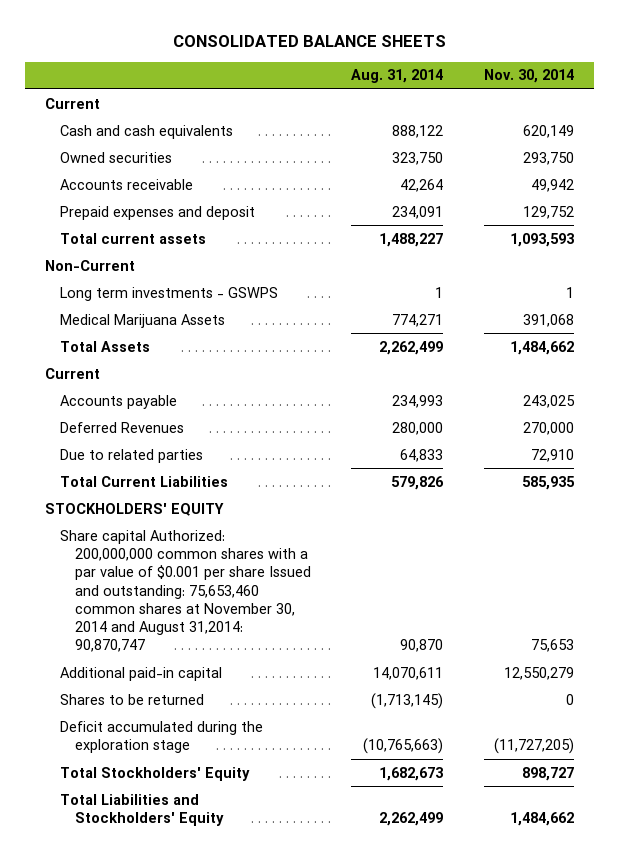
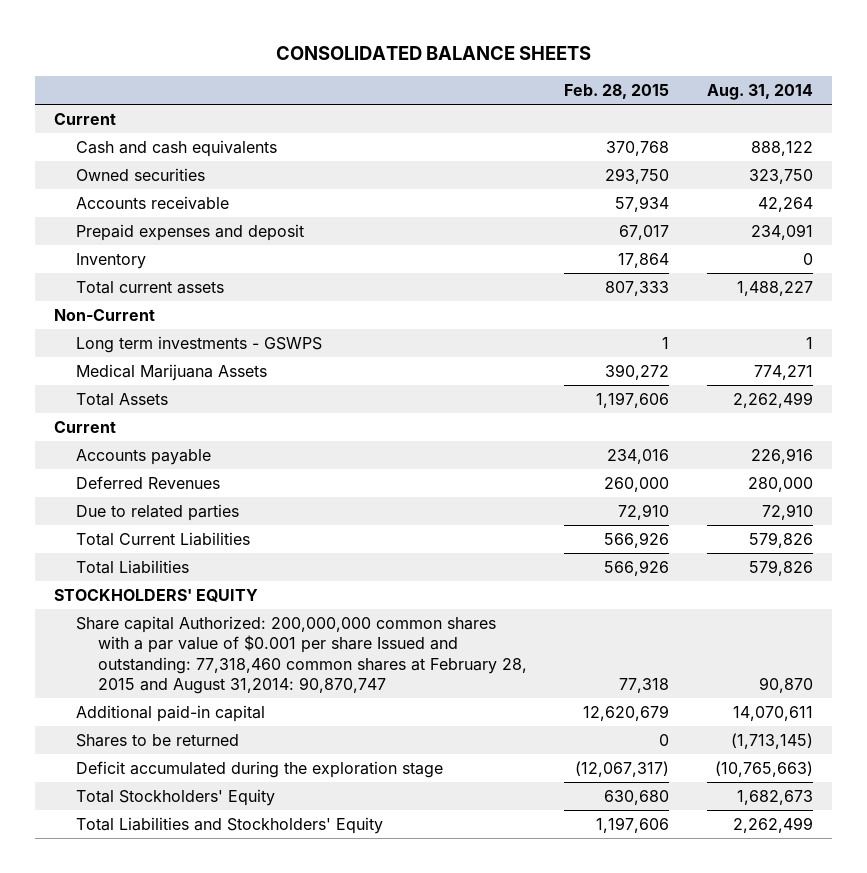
[483,69,574,84] Nov. 30, 2014 -> none
none -> [564,84,670,100] Feb. 28, 2015
none -> [75,252,146,269] Inventory
[392,394,444,408] 234,993 -> [751,447,814,464] 226,916
[400,448,444,462] 64,833 -> [762,503,814,520] 72,910
none -> [75,559,189,574] Total Liabilities
[60,529,312,653] Share capital Authorized: 200,000,000 common shares with a par value of $0.001 per share Issued and outstanding: 75,653,460 common shares at November 30, 2014 and August 31,2014: 90,870,747 -> [75,615,527,694] Share capital Authorized: 200,000,000 common shares with a par value of $0.001 per share Issued and outstanding: 77,318,460 common shares at February 28, 2015 and August 31,2014: 90,870,747

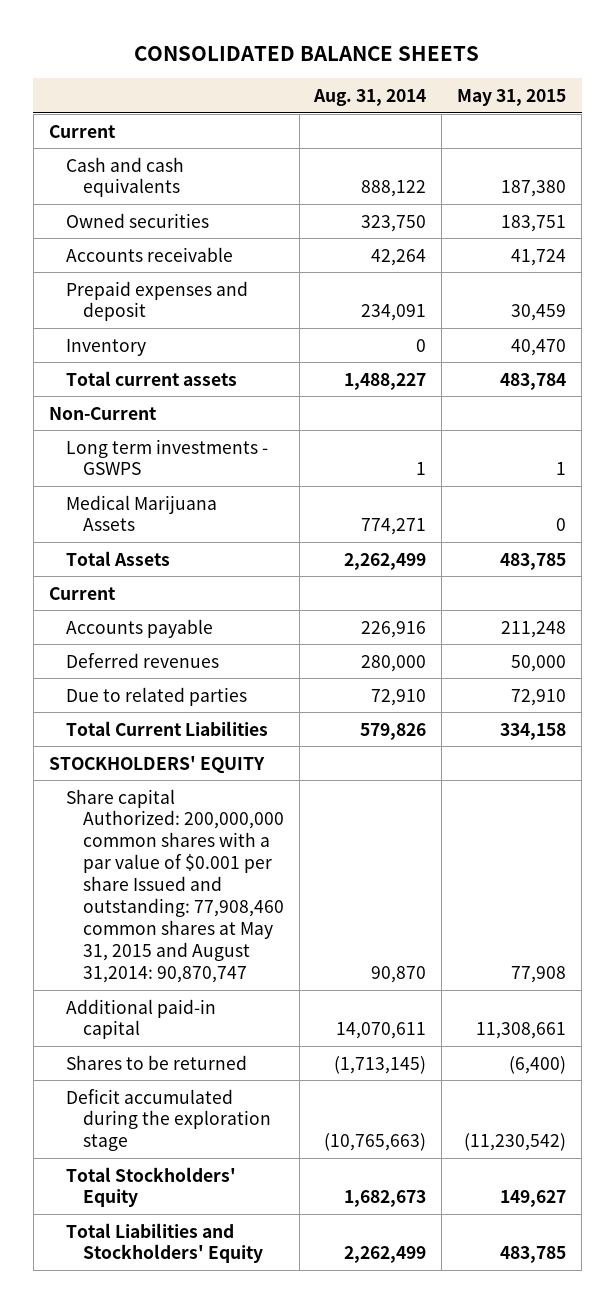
[564,84,670,100] Feb. 28, 2015 -> none
none -> [457,88,567,106] May 31, 2015
[75,475,220,489] Deferred Revenues -> [65,652,219,668] Deferred revenues
[75,559,189,574] Total Liabilities -> none
[75,615,527,694] Share capital Authorized: 200,000,000 common shares with a par value of $0.001 per share Issued and outstanding: 77,318,460 common shares at February 28, 2015 and August 31,2014: 90,870,747 -> [65,788,284,984] Share capital Authorized: 200,000,000 common shares with a par value of $0.001 per share Issued and outstanding: 77,908,460 common shares at May 31, 2015 and August 31,2014: 90,870,747

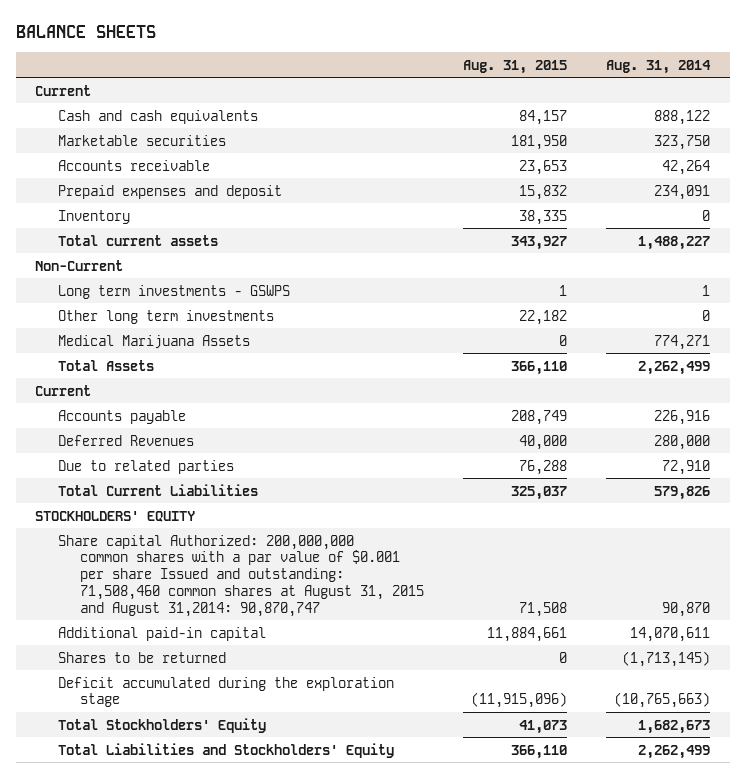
[134,45,480,61] CONSOLIDATED BALANCE SHEETS -> [15,24,156,38] BALANCE SHEETS
[457,88,567,106] May 31, 2015 -> none
none -> [463,59,568,74] Aug. 31, 2015
[65,212,209,228] Owned securities -> [57,134,226,146] Marketable securities
none -> [57,309,274,324] Other long term investments
[65,652,219,668] Deferred revenues -> [57,434,194,446] Deferred Revenues
[65,788,284,984] Share capital Authorized: 200,000,000 common shares with a par value of $0.001 per share Issued and outstanding: 77,908,460 common shares at May 31, 2015 and August 31,2014: 90,870,747 -> [57,534,424,617] Share capital Authorized: 200,000,000 common shares with a par value of $0.001 per share Issued and outstanding: 71,508,460 common shares at August 31, 2015 and August 31,2014: 90,870,747

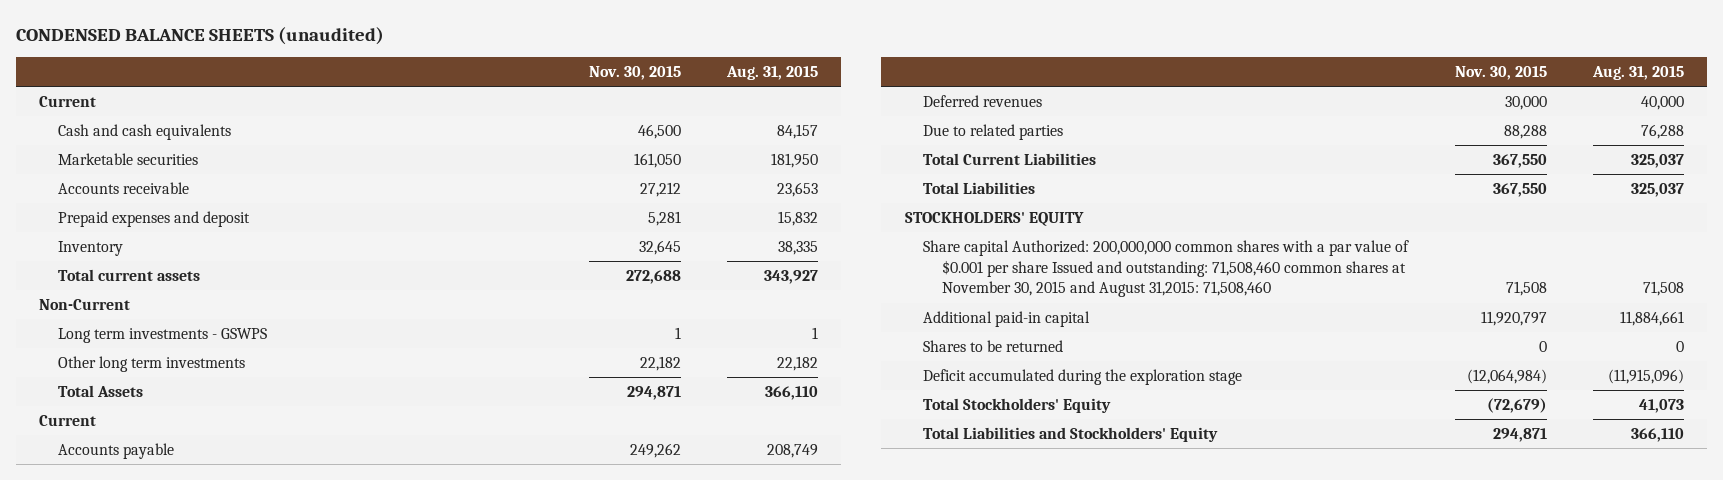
[15,24,156,38] BALANCE SHEETS -> [15,26,384,45] CONDENSED BALANCE SHEETS (unaudited)
[606,59,712,74] Aug. 31, 2014 -> none
none -> [588,66,681,81] Nov. 30, 2015
[57,334,250,349] Medical Marijuana Assets -> none
[57,434,194,446] Deferred Revenues -> [923,95,1043,108] Deferred revenues
none -> [923,182,1036,195] Total Liabilities
[57,534,424,617] Share capital Authorized: 200,000,000 common shares with a par value of $0.001 per share Issued and outstanding: 71,508,460 common shares at August 31, 2015 and August 31,2014: 90,870,747 -> [923,240,1410,298] Share capital Authorized: 200,000,000 common shares with a par value of $0.001 per share Issued and outstanding: 71,508,460 common shares at November 30, 2015 and August 31,2015: 71,508,460

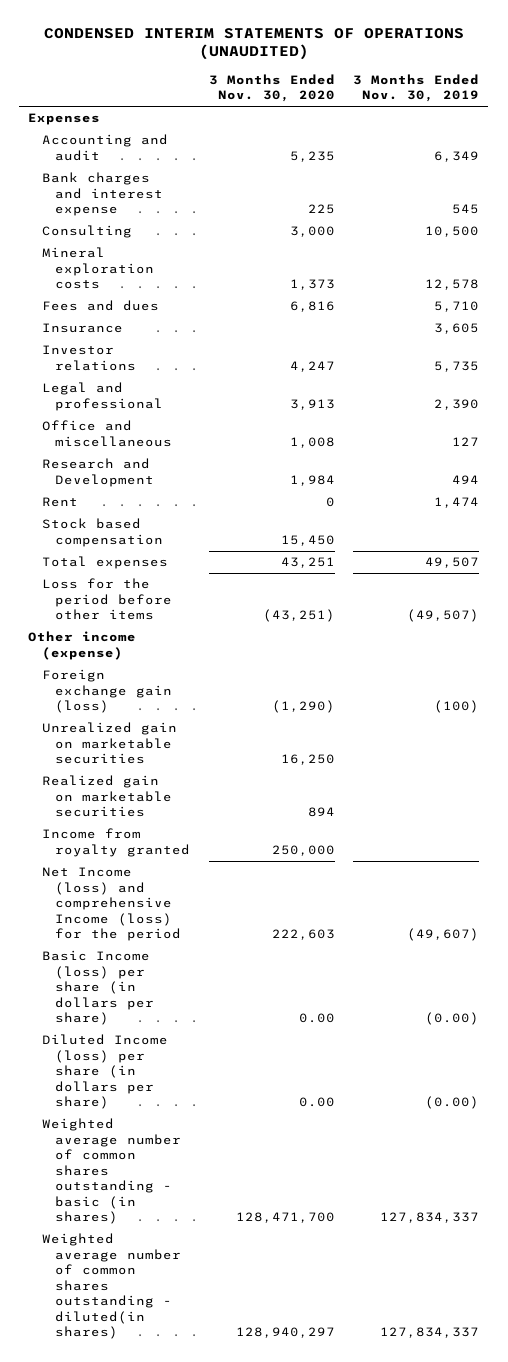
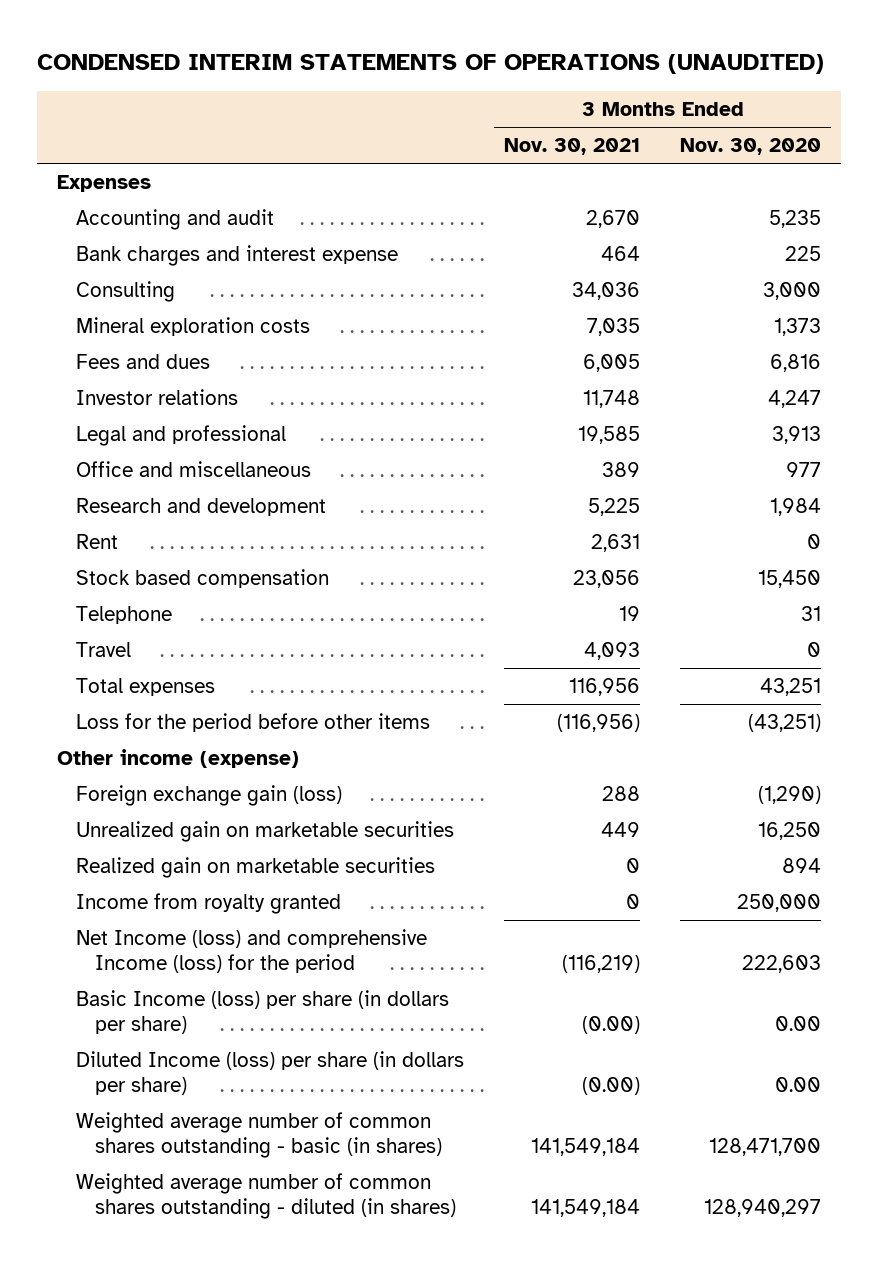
[353,73,480,103] 3 Months Ended Nov. 30, 2019 -> none
none -> [504,138,641,156] Nov. 30, 2021
[41,323,123,334] Insurance -> none
[289,436,335,448] 1,008 -> [786,462,822,478] 977
[41,458,155,487] Research and Development -> [76,498,327,517] Research and development
none -> [76,606,173,625] Telephone
none -> [76,642,132,658] Travel
[41,1233,182,1340] Weighted average number of common shares outstanding - diluted(in shares) -> [76,1173,456,1219] Weighted average number of common shares outstanding - diluted (in shares)

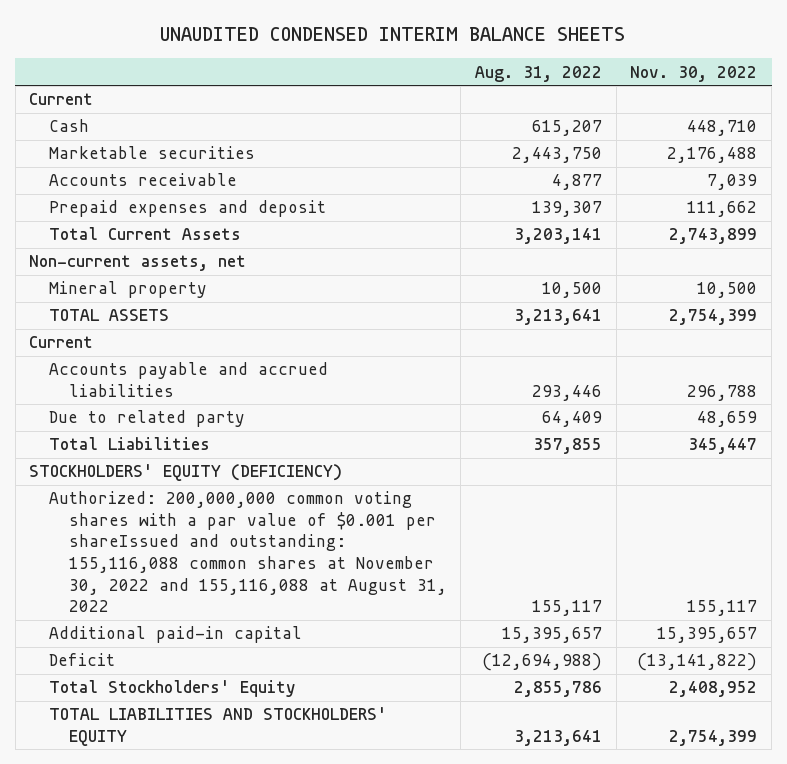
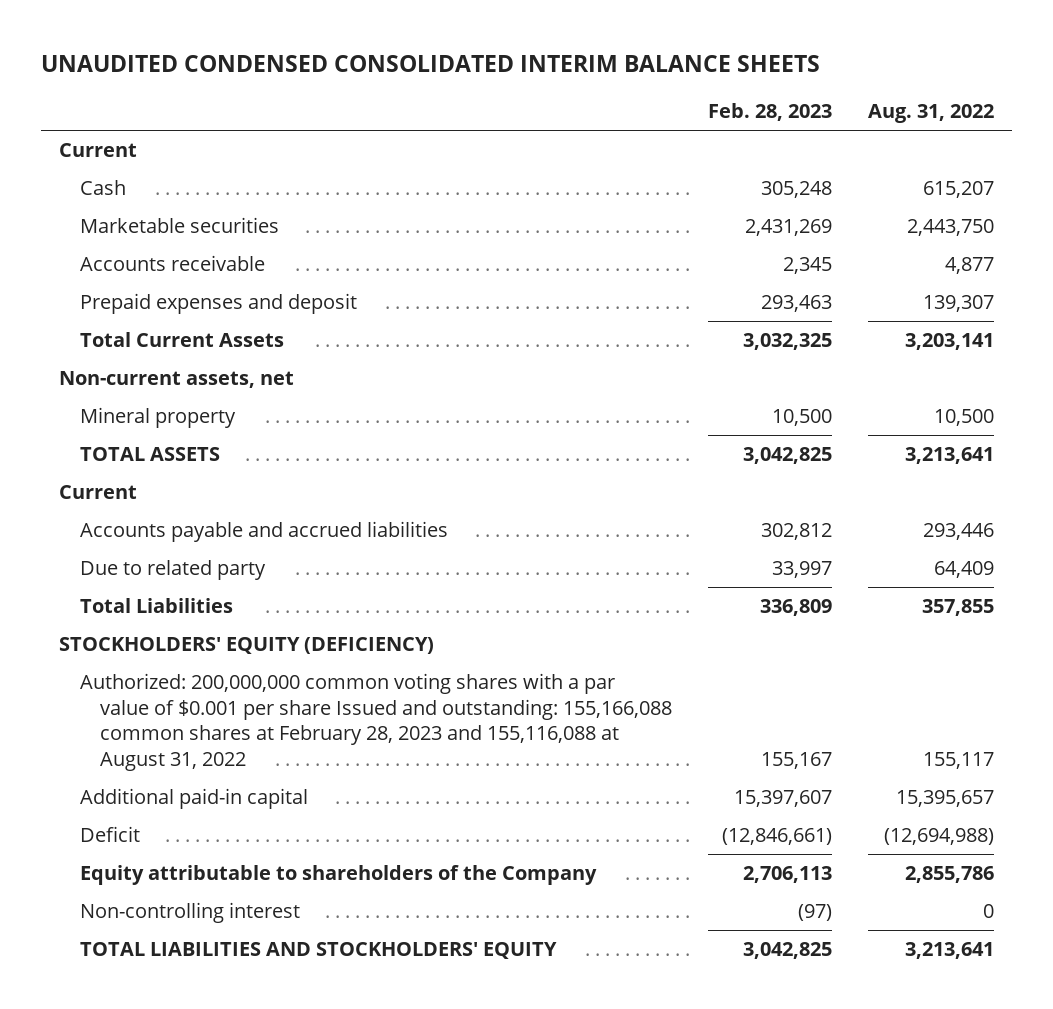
[160,27,626,42] UNAUDITED CONDENSED INTERIM BALANCE SHEETS -> [40,55,820,73] UNAUDITED CONDENSED CONSOLIDATED INTERIM BALANCE SHEETS
[630,65,758,82] Nov. 30, 2022 -> none
none -> [708,103,833,122] Feb. 28, 2023
[49,491,447,613] Authorized: 200,000,000 common voting shares with a par value of $0.001 per shareIssued and outstanding: 155,116,088 common shares at November 30, 2022 and 155,116,088 at August 31, 2022 -> [79,673,673,771] Authorized: 200,000,000 common voting shares with a par value of $0.001 per share Issued and outstanding: 155,166,088 common shares at February 28, 2023 and 155,116,088 at August 31, 2022
[49,680,297,698] Total Stockholders' Equity -> [79,865,597,886] Equity attributable to shareholders of the Company
none -> [79,902,300,924] Non-controlling interest

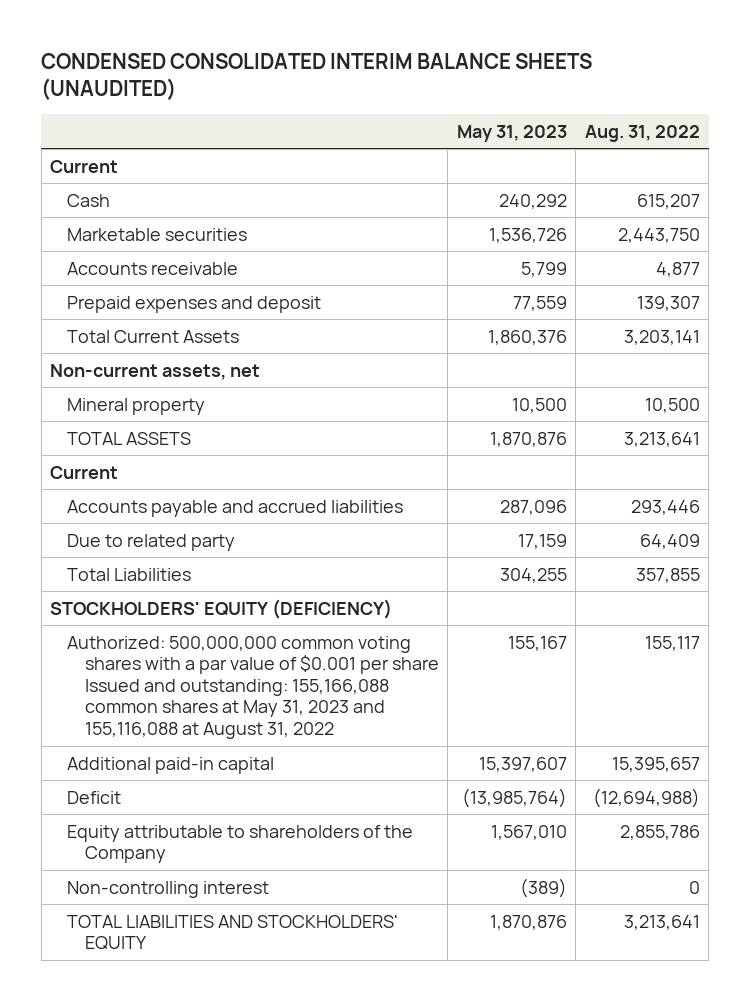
[40,55,820,73] UNAUDITED CONDENSED CONSOLIDATED INTERIM BALANCE SHEETS -> [41,52,593,101] CONDENSED CONSOLIDATED INTERIM BALANCE SHEETS (UNAUDITED)
[708,103,833,122] Feb. 28, 2023 -> none
none -> [456,124,567,142] May 31, 2023
[79,673,673,771] Authorized: 200,000,000 common voting shares with a par value of $0.001 per share Issued and outstanding: 155,166,088 common shares at February 28, 2023 and 155,116,088 at August 31, 2022 -> [67,635,439,740] Authorized: 500,000,000 common voting shares with a par value of $0.001 per share Issued and outstanding: 155,166,088 common shares at May 31, 2023 and 155,116,088 at August 31, 2022

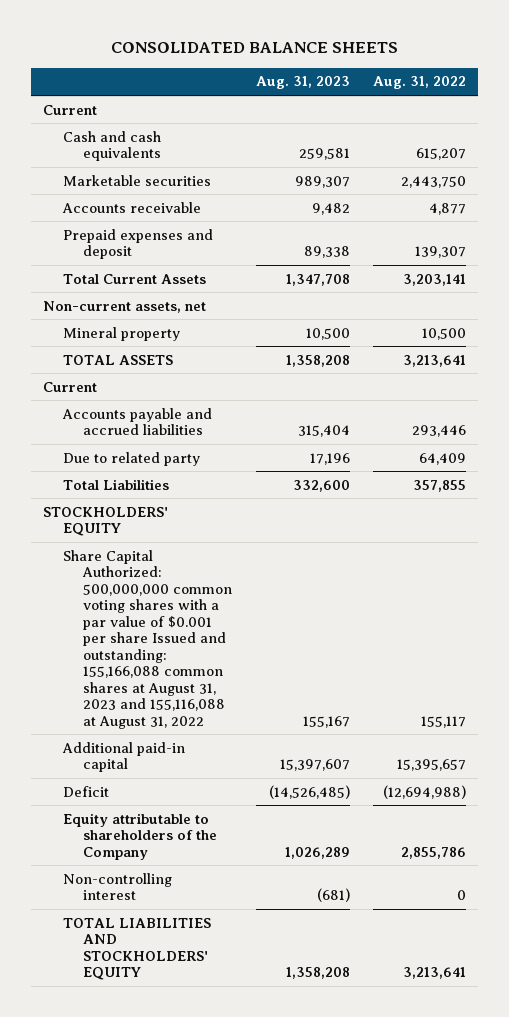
[41,52,593,101] CONDENSED CONSOLIDATED INTERIM BALANCE SHEETS (UNAUDITED) -> [110,42,398,54] CONSOLIDATED BALANCE SHEETS
[456,124,567,142] May 31, 2023 -> none
none -> [255,76,350,90] Aug. 31, 2023
[67,193,111,207] Cash -> [62,130,161,162] Cash and cash equivalents
[49,598,392,619] STOCKHOLDERS' EQUITY (DEFICIENCY) -> [43,506,169,537] STOCKHOLDERS' EQUITY
[67,635,439,740] Authorized: 500,000,000 common voting shares with a par value of $0.001 per share Issued and outstanding: 155,166,088 common shares at May 31, 2023 and 155,116,088 at August 31, 2022 -> [62,549,232,729] Share Capital Authorized: 500,000,000 common voting shares with a par value of $0.001 per share Issued and outstanding: 155,166,088 common shares at August 31, 2023 and 155,116,088 at August 31, 2022

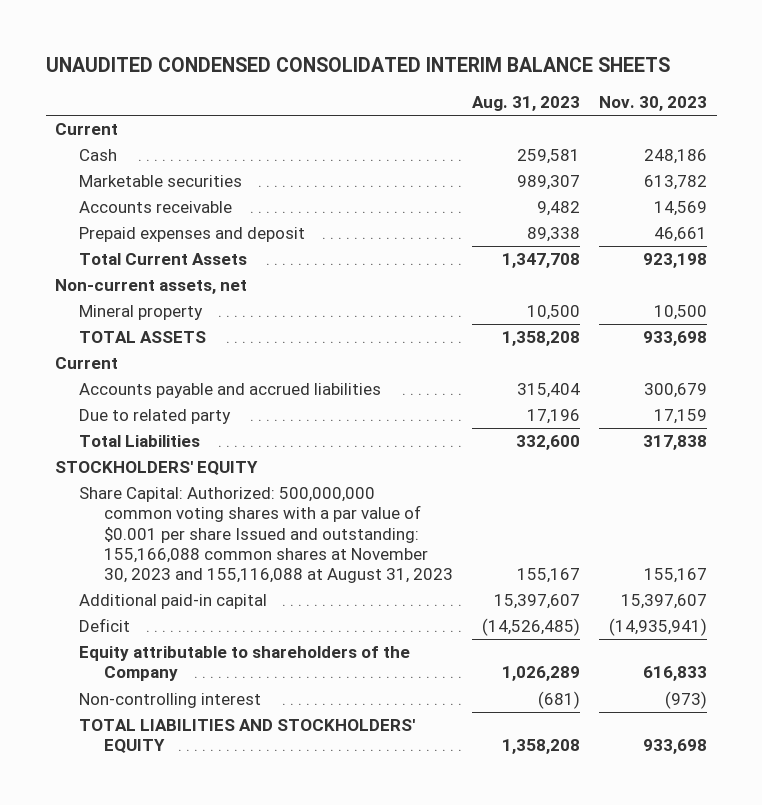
[110,42,398,54] CONSOLIDATED BALANCE SHEETS -> [45,56,670,72] UNAUDITED CONDENSED CONSOLIDATED INTERIM BALANCE SHEETS
[373,76,467,90] Aug. 31, 2022 -> none
none -> [599,96,708,112] Nov. 30, 2023
[62,130,161,162] Cash and cash equivalents -> [79,149,118,162] Cash
[62,549,232,729] Share Capital Authorized: 500,000,000 common voting shares with a par value of $0.001 per share Issued and outstanding: 155,166,088 common shares at August 31, 2023 and 155,116,088 at August 31, 2022 -> [79,487,453,583] Share Capital: Authorized: 500,000,000 common voting shares with a par value of $0.001 per share Issued and outstanding: 155,166,088 common shares at November 30, 2023 and 155,116,088 at August 31, 2023

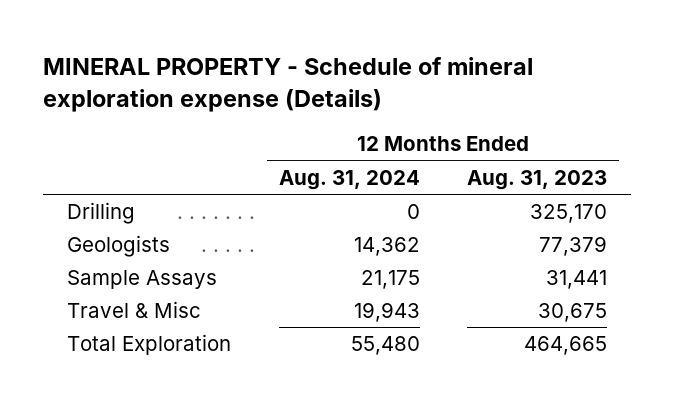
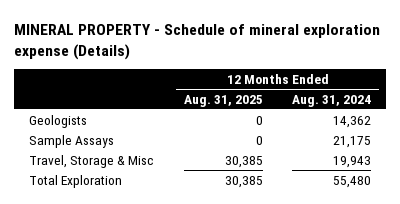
[467,169,608,190] Aug. 31, 2023 -> none
none -> [183,94,263,107] Aug. 31, 2025
[66,202,135,225] Drilling -> none
[66,301,201,319] Travel & Misc -> [29,154,155,168] Travel, Storage & Misc

